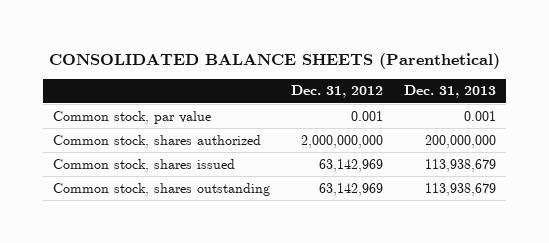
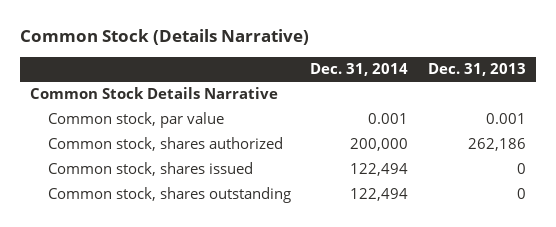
[48,52,500,69] CONSOLIDATED BALANCE SHEETS (Parenthetical) -> [19,29,309,46] Common Stock (Details Narrative)
[291,85,384,99] Dec. 31, 2012 -> none
none -> [310,63,409,77] Dec. 31, 2014
none -> [29,87,278,100] Common Stock Details Narrative
[424,134,496,148] 200,000,000 -> [468,138,527,152] 262,186
[424,158,496,172] 113,938,679 -> [517,163,527,175] 0
[424,182,496,196] 113,938,679 -> [517,188,527,200] 0

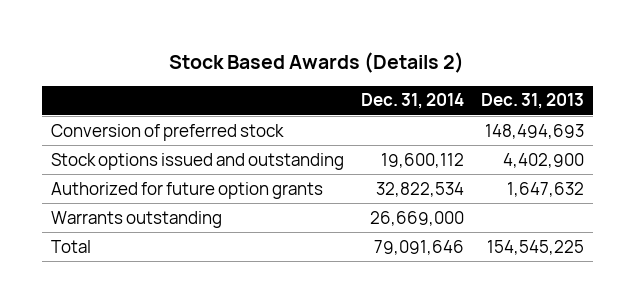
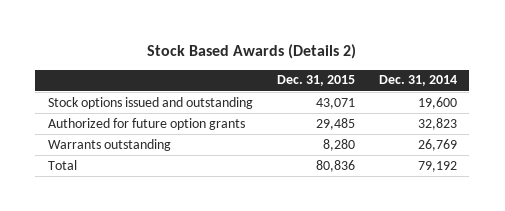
[481,93,585,110] Dec. 31, 2013 -> none
none -> [276,75,355,87] Dec. 31, 2015
[50,123,284,141] Conversion of preferred stock -> none
[380,152,464,168] 19,600,112 -> [418,96,458,109] 19,600
[375,181,464,197] 32,822,534 -> [418,117,458,130] 32,823
[369,210,464,226] 26,669,000 -> [418,138,458,151] 26,769
[373,239,464,255] 79,091,646 -> [418,160,458,172] 79,192

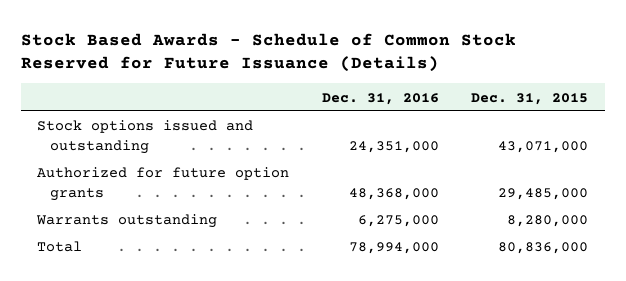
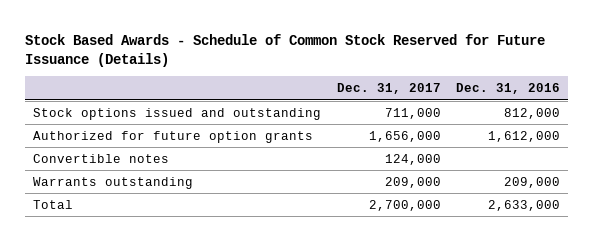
[471,92,589,105] Dec. 31, 2015 -> none
none -> [336,83,441,95] Dec. 31, 2017
[348,140,439,153] 24,351,000 -> [504,107,561,119] 812,000
[348,187,439,200] 48,368,000 -> [488,130,561,142] 1,612,000
none -> [33,153,170,163] Convertible notes
[357,215,439,228] 6,275,000 -> [504,176,561,188] 209,000
[348,242,439,255] 78,994,000 -> [488,199,561,211] 2,633,000

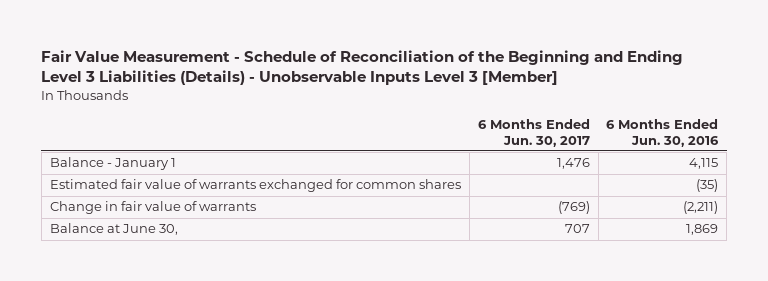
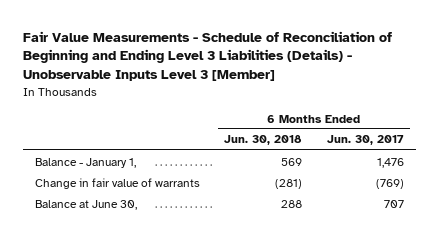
[41,49,684,86] Fair Value Measurement - Schedule of Reconciliation of the Beginning and Ending Level 3 Liabilities (Details) - Unobservable Inputs Level 3 [Member] -> [22,30,392,82] Fair Value Measurements - Schedule of Reconciliation of Beginning and Ending Level 3 Liabilities (Details) - Unobservable Inputs Level 3 [Member]
[606,118,720,147] 6 Months Ended Jun. 30, 2016 -> none
none -> [224,135,303,146] Jun. 30, 2018
[49,179,461,193] Estimated fair value of warrants exchanged for common shares -> none
[49,157,176,171] Balance - January 1 -> [34,157,136,168] Balance - January 1,

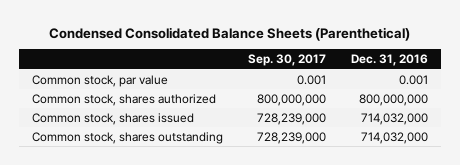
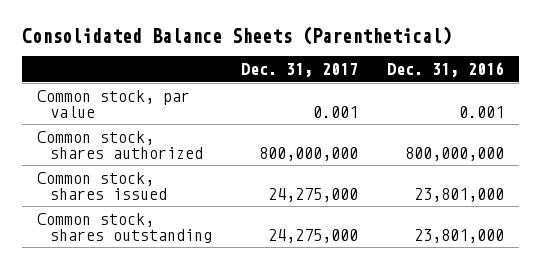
[49,26,411,41] Condensed Consolidated Balance Sheets (Parenthetical) -> [22,26,453,46] Consolidated Balance Sheets (Parenthetical)
[248,54,327,67] Sep. 30, 2017 -> none
none -> [241,63,359,78] Dec. 31, 2017
[361,112,429,125] 714,032,000 -> [414,187,505,202] 23,801,000
[361,131,429,144] 714,032,000 -> [414,228,505,243] 23,801,000

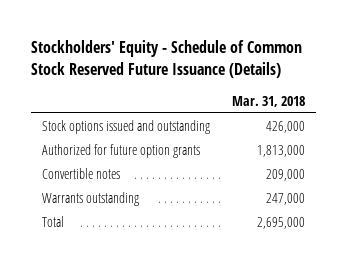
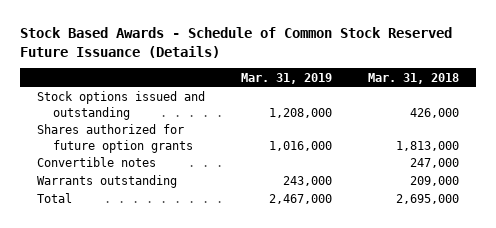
[31,40,303,78] Stockholders' Equity - Schedule of Common Stock Reserved Future Issuance (Details) -> [19,27,452,58] Stock Based Awards - Schedule of Common Stock Reserved Future Issuance (Details)
none -> [240,72,332,84] Mar. 31, 2019
[42,143,201,158] Authorized for future option grants -> [37,124,194,153] Shares authorized for future option grants
[266,168,306,181] 209,000 -> [409,158,459,169] 247,000
[266,192,306,205] 247,000 -> [409,176,459,187] 209,000

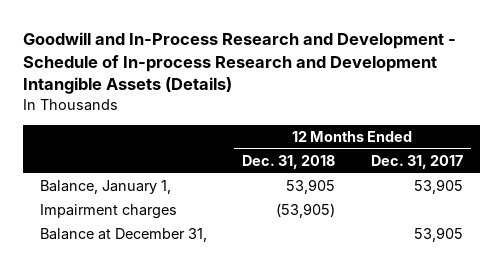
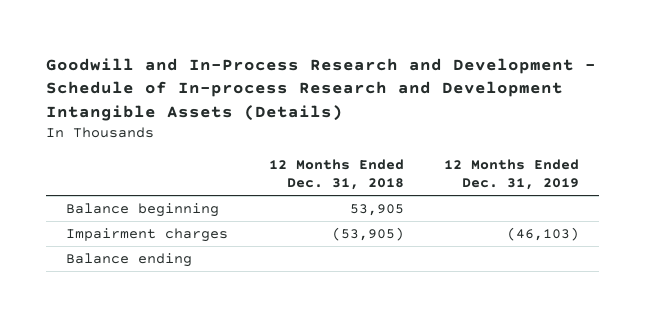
[370,155,463,170] Dec. 31, 2017 -> none
none -> [444,159,580,191] 12 Months Ended Dec. 31, 2019
[40,180,172,195] Balance, January 1, -> [66,202,220,217] Balance beginning
[40,228,208,243] Balance at December 31, -> [66,252,193,267] Balance ending

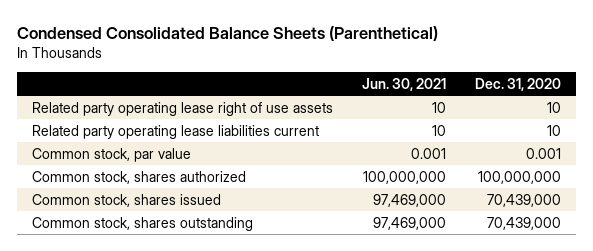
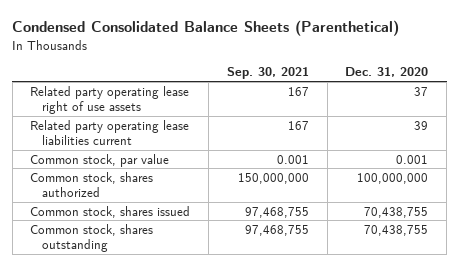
[361,77,446,91] Jun. 30, 2021 -> none
none -> [226,67,309,80] Sep. 30, 2021
[547,101,562,113] 10 -> [414,86,429,96] 37
[547,124,562,136] 10 -> [414,120,429,130] 39
[487,193,562,207] 70,439,000 -> [364,206,429,218] 70,438,755
[487,216,562,230] 70,439,000 -> [364,224,429,236] 70,438,755

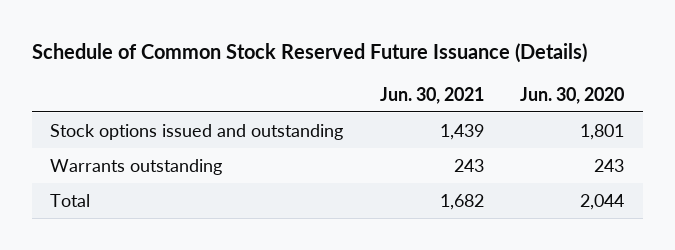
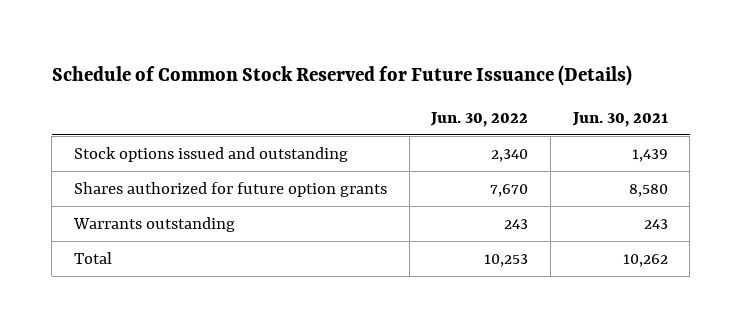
[32,43,588,64] Schedule of Common Stock Reserved Future Issuance (Details) -> [51,64,632,86] Schedule of Common Stock Reserved for Future Issuance (Details)
[520,86,625,104] Jun. 30, 2020 -> none
none -> [430,111,529,127] Jun. 30, 2022
none -> [73,182,387,198] Shares authorized for future option grants
[439,193,484,210] 1,682 -> [622,254,668,268] 10,262

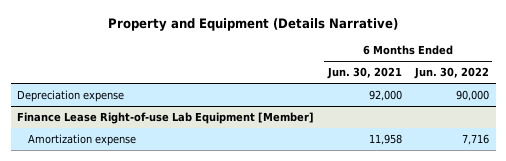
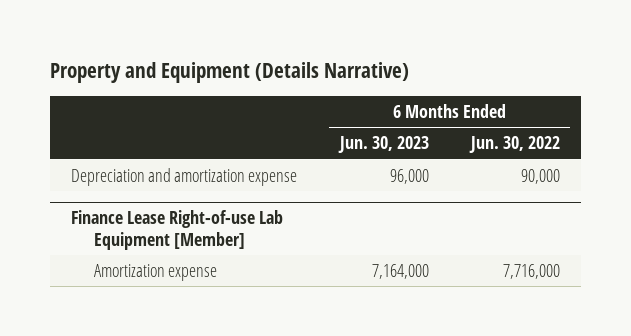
[326,67,402,80] Jun. 30, 2021 -> none
none -> [337,136,429,154] Jun. 30, 2023
[17,90,125,103] Depreciation expense -> [71,168,298,187] Depreciation and amortization expense
[461,134,489,146] 7,716 -> [502,264,560,280] 7,716,000

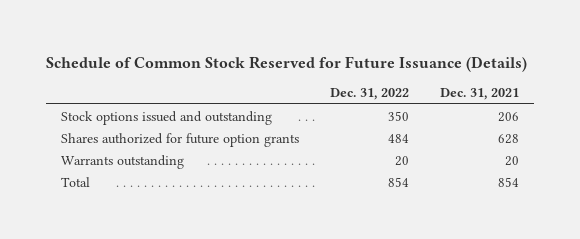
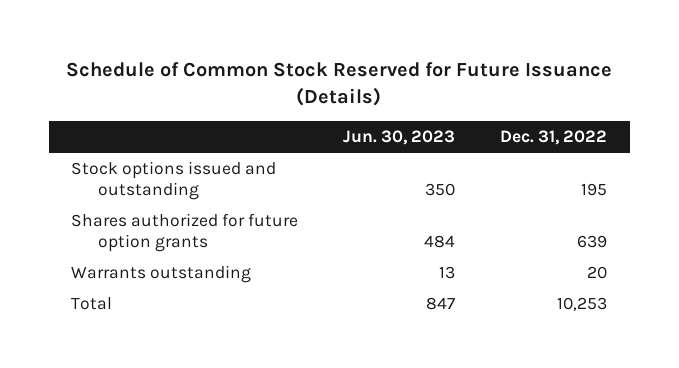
[439,87,519,100] Dec. 31, 2021 -> none
none -> [343,129,456,145] Jun. 30, 2023
[388,110,410,121] 350 -> [581,183,608,197] 195
[388,133,410,143] 484 -> [577,235,608,249] 639
[388,176,410,187] 854 -> [557,297,608,312] 10,253

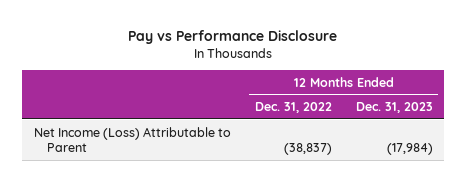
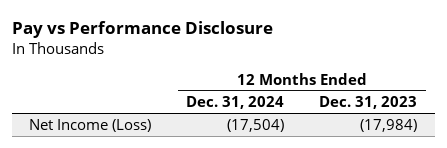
[254,102,332,114] Dec. 31, 2022 -> none
none -> [186,96,285,110] Dec. 31, 2024
[34,126,232,153] Net Income (Loss) Attributable to Parent -> [29,119,152,133] Net Income (Loss)

